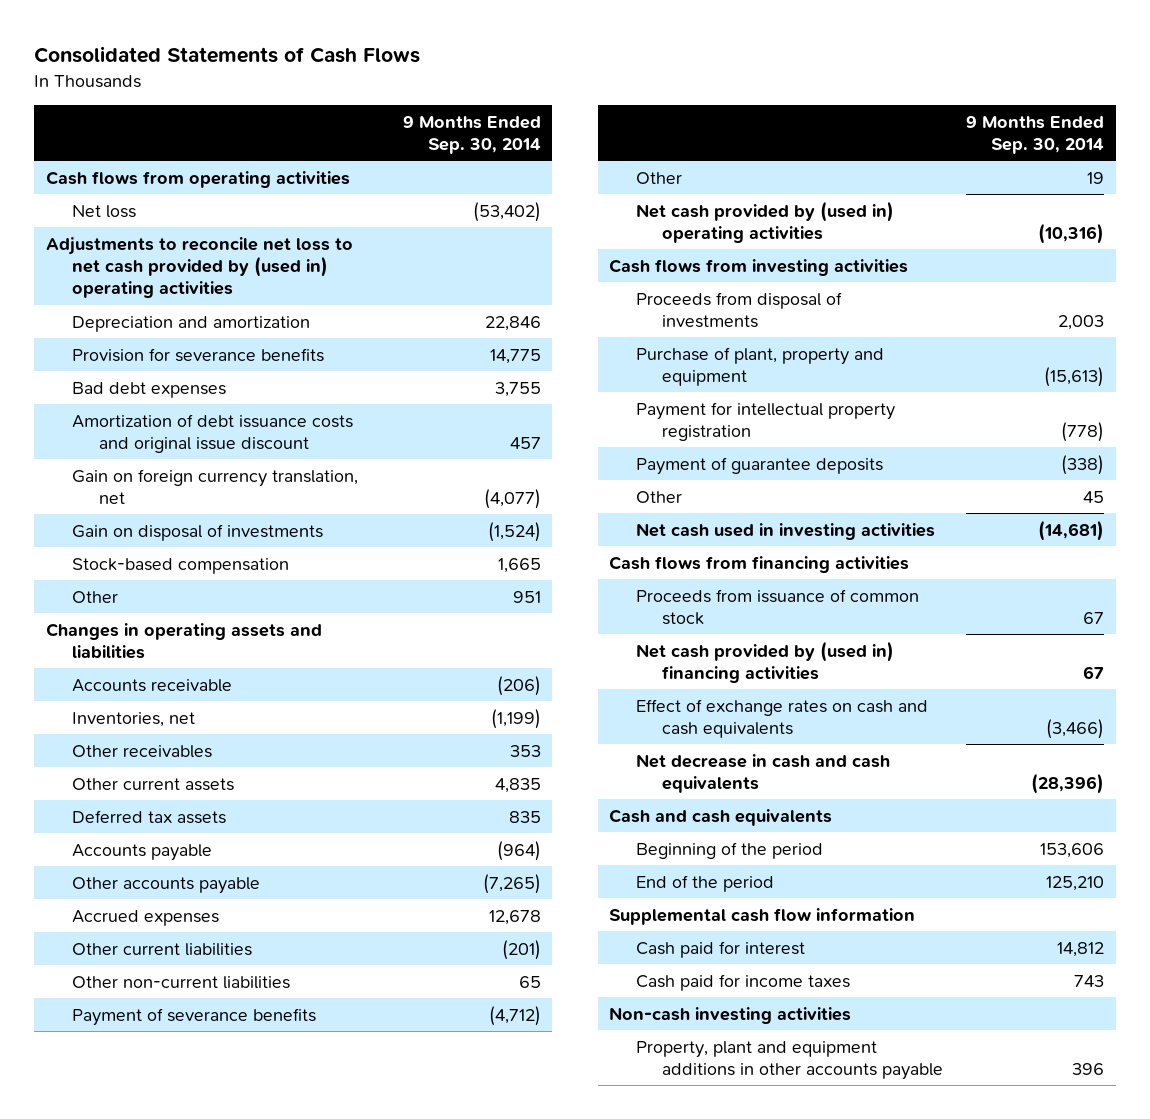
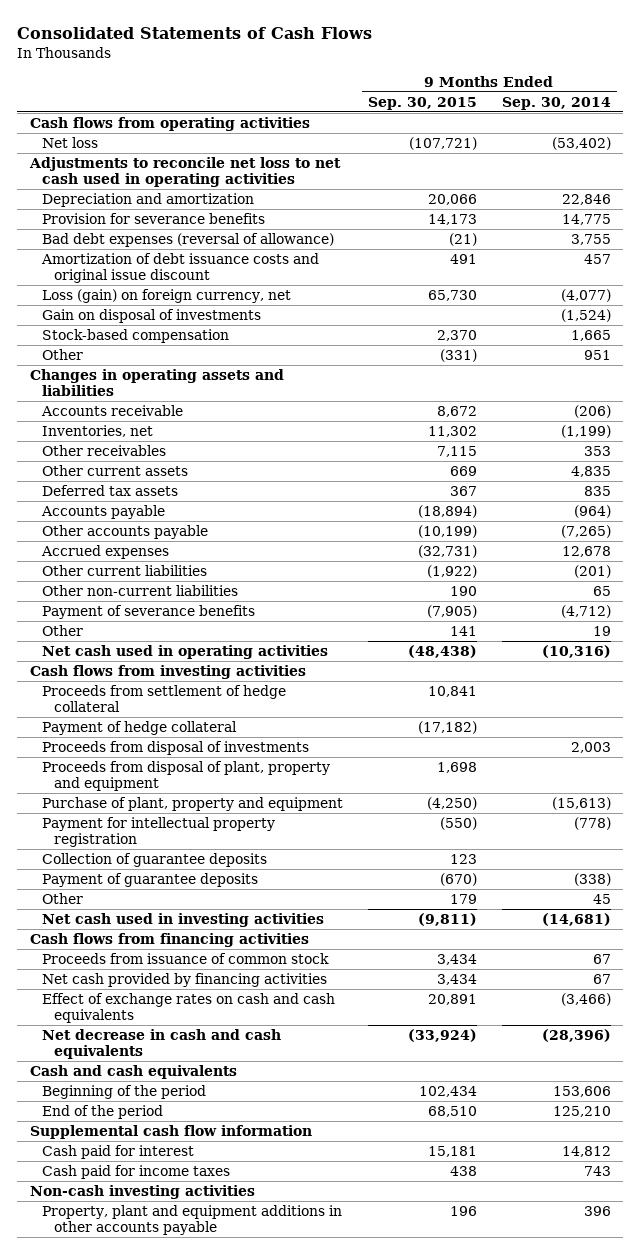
none -> [367,96,477,110] Sep. 30, 2015
[45,236,353,299] Adjustments to reconcile net loss to net cash provided by (used in) operating activities -> [28,157,341,188] Adjustments to reconcile net loss to net cash used in operating activities
[72,381,227,398] Bad debt expenses -> [42,233,335,248] Bad debt expenses (reversal of allowance)
[72,468,359,504] Gain on foreign currency translation, net -> [42,289,292,304] Loss (gain) on foreign currency, net
[635,200,894,243] Net cash provided by (used in) operating activities -> [42,645,329,660] Net cash used in operating activities
none -> [42,685,287,713] Proceeds from settlement of hedge collateral
none -> [42,721,238,736] Payment of hedge collateral
none -> [42,761,331,792] Proceeds from disposal of plant, property and equipment
none -> [42,853,268,868] Collection of guarantee deposits
[635,640,894,683] Net cash provided by (used in) financing activities -> [42,973,328,988] Net cash provided by financing activities

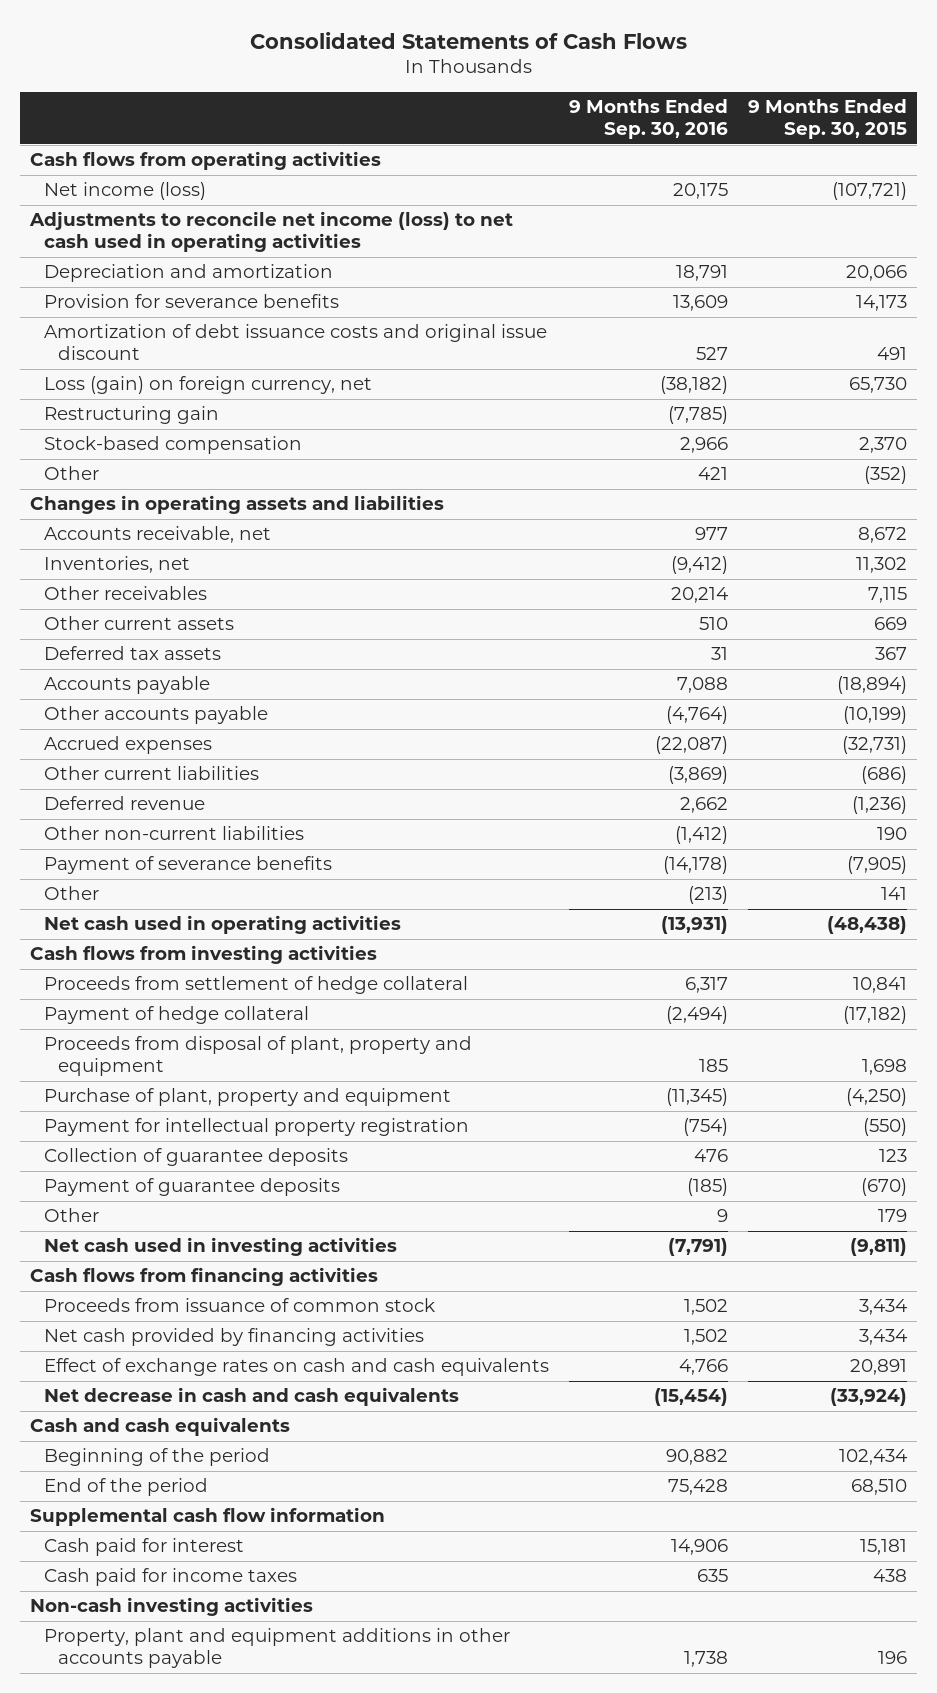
[501,96,611,110] Sep. 30, 2014 -> none
none -> [569,99,729,140] 9 Months Ended Sep. 30, 2016
[42,137,99,149] Net loss -> [43,182,206,201] Net income (loss)
[28,157,341,188] Adjustments to reconcile net loss to net cash used in operating activities -> [29,211,514,253] Adjustments to reconcile net income (loss) to net cash used in operating activities
[42,233,335,248] Bad debt expenses (reversal of allowance) -> none
[42,309,262,324] Gain on disposal of investments -> none
none -> [43,406,219,425] Restructuring gain
[439,349,477,363] (331) -> [864,466,908,485] (352)
[41,405,184,417] Accounts receivable -> [43,526,271,544] Accounts receivable, net
[426,565,477,579] (1,922) -> [861,766,908,785] (686)
none -> [43,796,205,811] Deferred revenue
[42,741,310,756] Proceeds from disposal of investments -> none

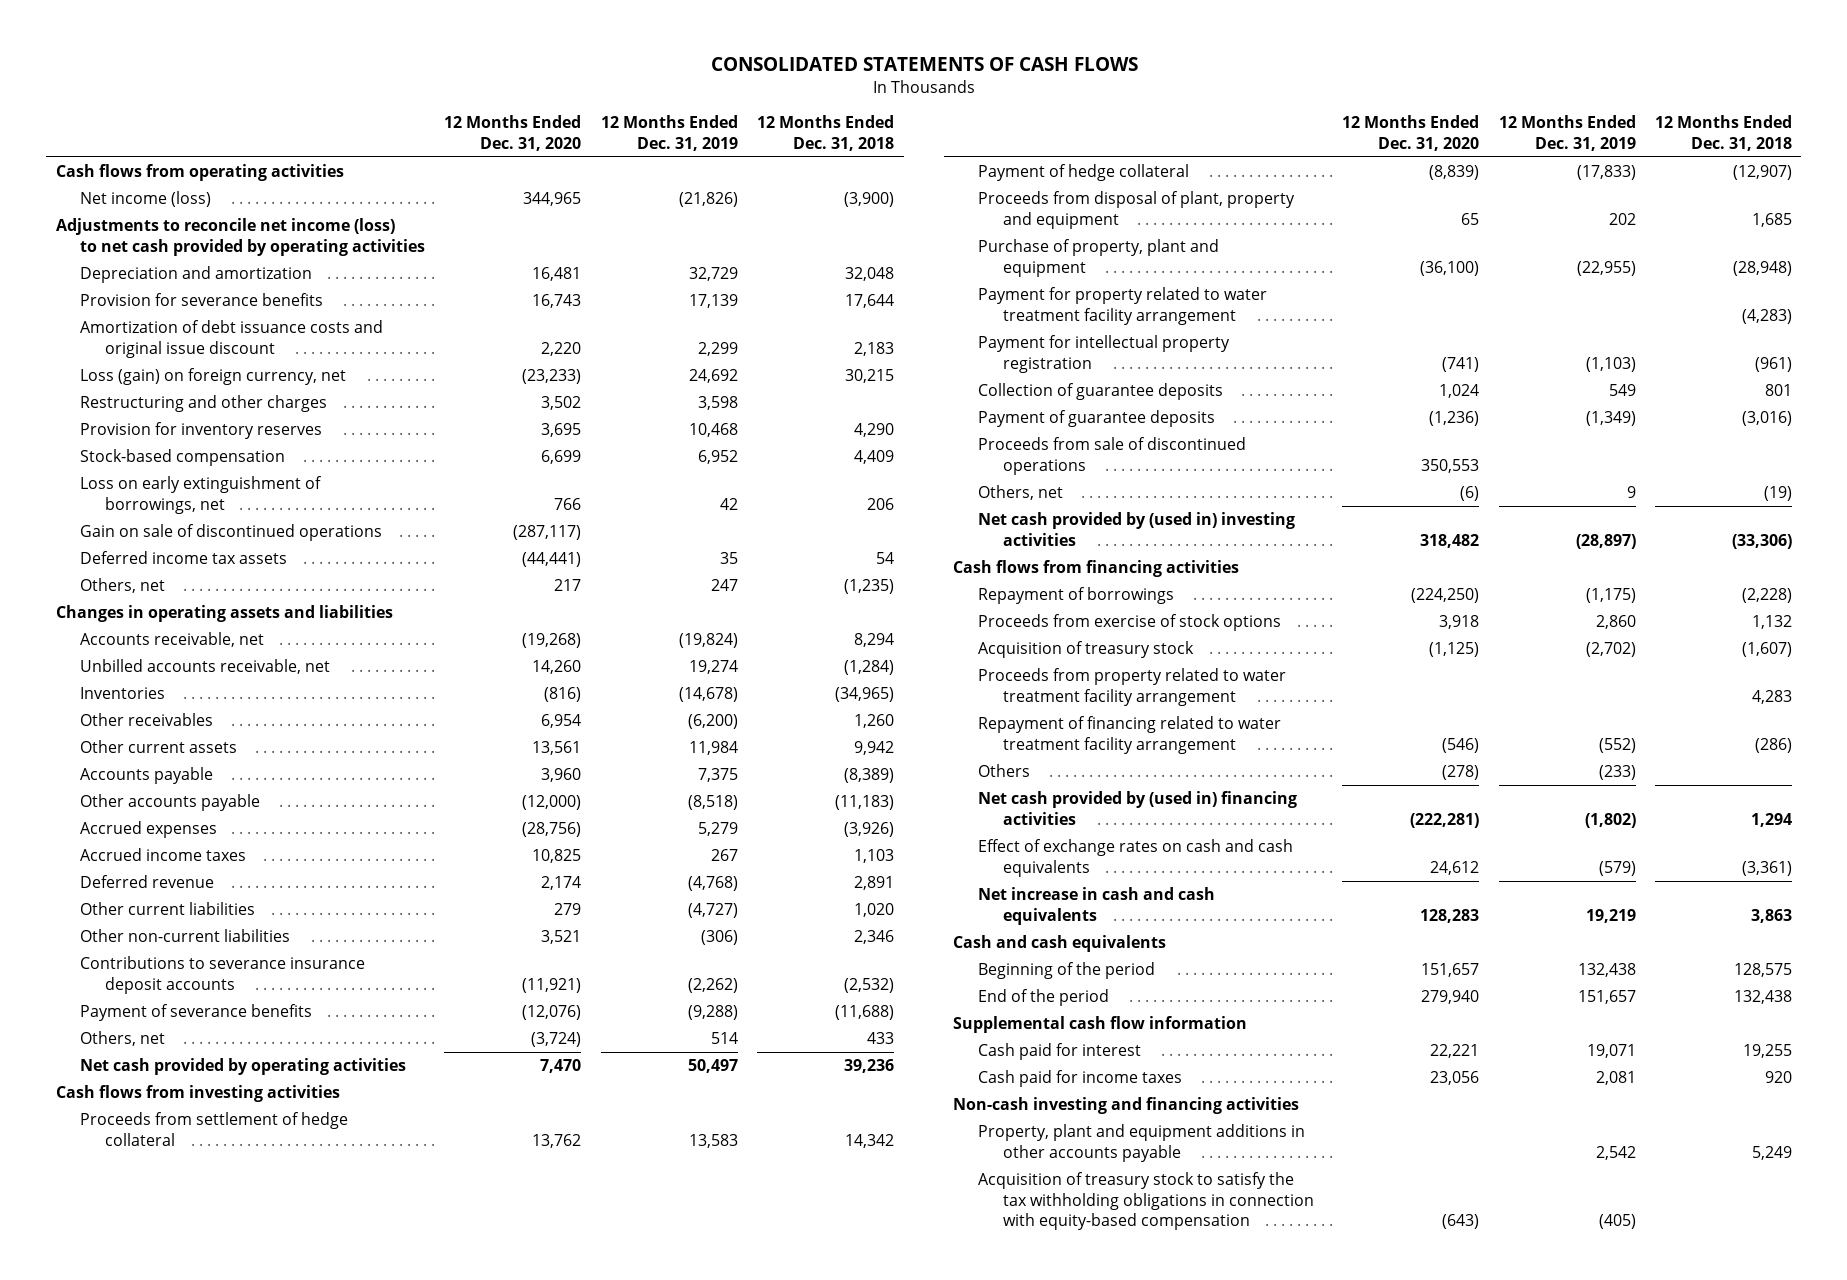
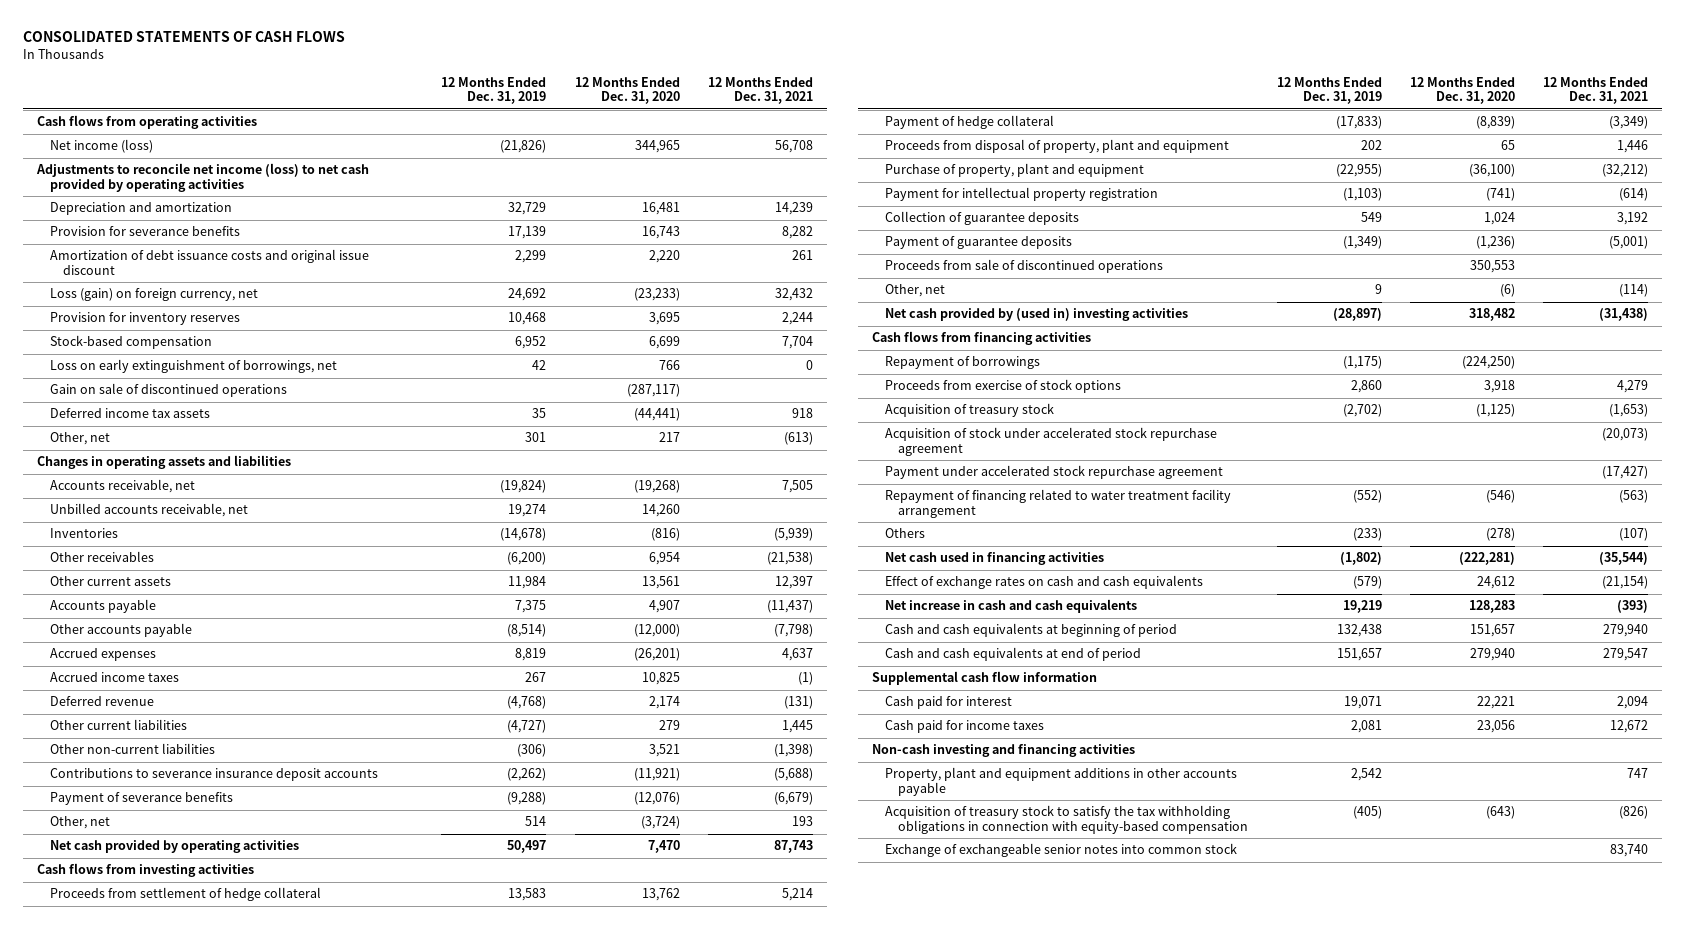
[756,115,894,151] 12 Months Ended Dec. 31, 2018 -> none
none -> [707,77,813,105] 12 Months Ended Dec. 31, 2021
[80,395,328,413] Restructuring and other charges -> none
[80,578,166,594] Others, net -> [50,432,111,446] Other, net
[710,579,738,592] 247 -> [525,432,547,443] 301
[541,768,582,783] 3,960 -> [648,600,680,614] 4,907
[687,795,738,811] (8,518) -> [507,624,547,638] (8,514)
[522,822,582,838] (28,756) -> [633,648,680,662] (26,201)
[697,822,738,837] 5,279 -> [515,648,547,662] 8,819
[80,1031,166,1047] Others, net -> [50,816,111,830] Other, net
[978,191,1296,229] Proceeds from disposal of plant, property and equipment -> [885,139,1230,154] Proceeds from disposal of property, plant and equipment
[978,287,1268,325] Payment for property related to water treatment facility arrangement -> none
[978,485,1064,501] Others, net -> [885,284,946,298] Other, net
[978,668,1287,706] Proceeds from property related to water treatment facility arrangement -> none
none -> [885,427,1218,456] Acquisition of stock under accelerated stock repurchase agreement
none -> [885,465,1224,480] Payment under accelerated stock repurchase agreement
[978,791,1298,825] Net cash provided by (used in) financing activities -> [885,552,1105,566] Net cash used in financing activities
[953,935,1167,953] Cash and cash equivalents -> none
[978,962,1156,980] Beginning of the period -> [885,623,1178,638] Cash and cash equivalents at beginning of period
[978,989,1110,1007] End of the period -> [885,647,1142,662] Cash and cash equivalents at end of period
none -> [885,843,1238,858] Exchange of exchangeable senior notes into common stock

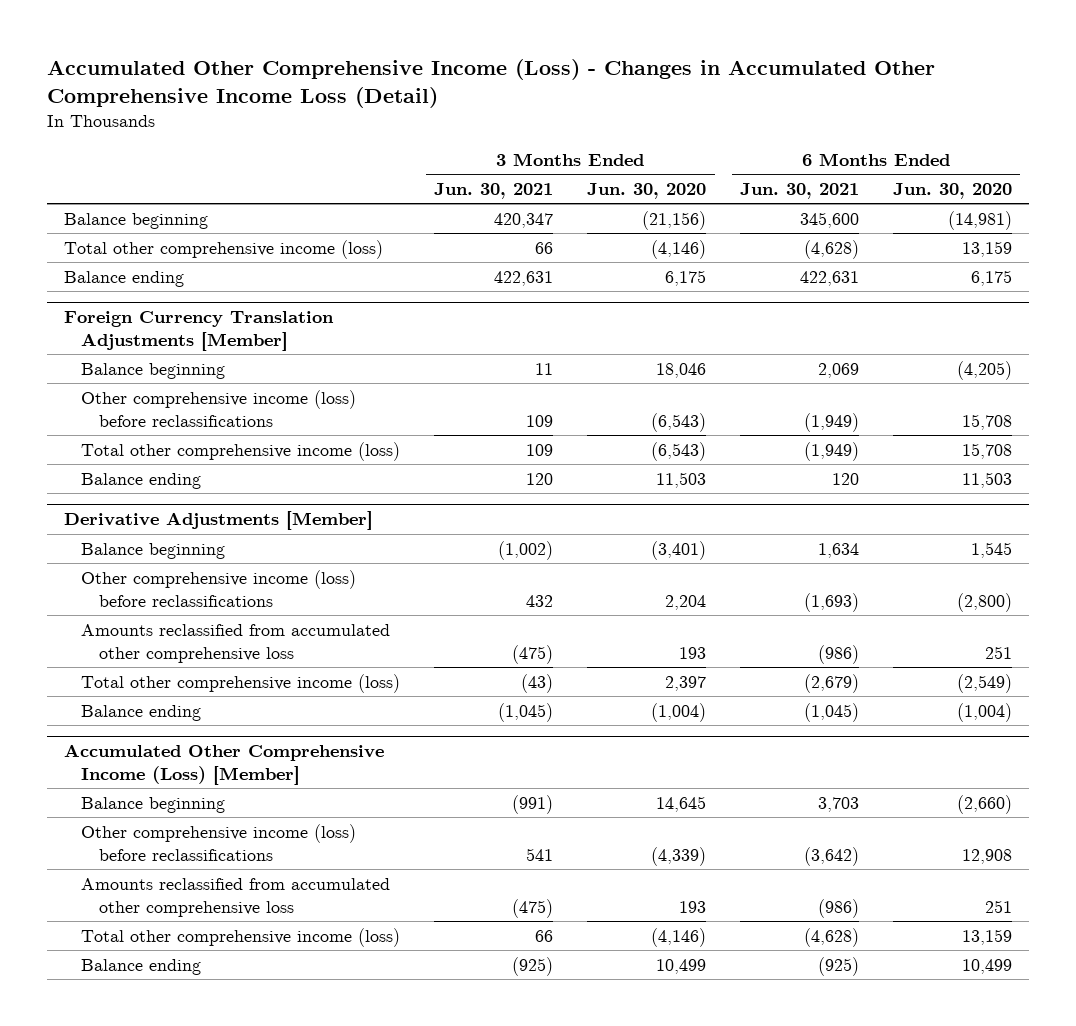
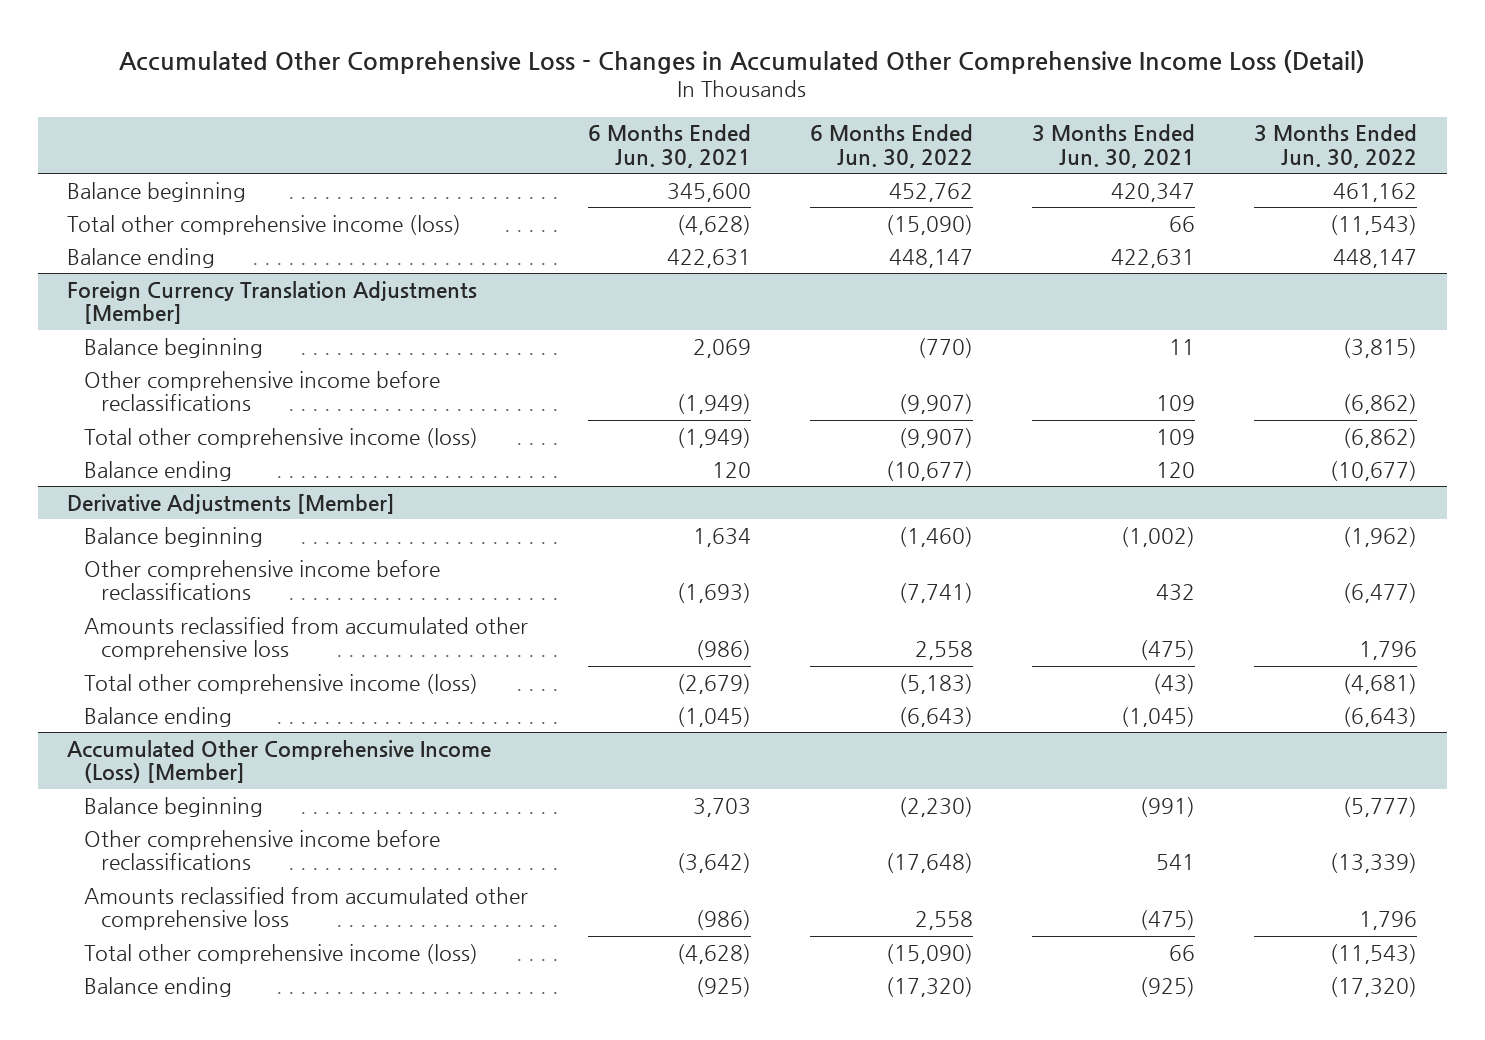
[47,58,936,108] Accumulated Other Comprehensive Income (Loss) - Changes in Accumulated Other Comprehensive Income Loss (Detail) -> [119,50,1366,75] Accumulated Other Comprehensive Loss - Changes in Accumulated Other Comprehensive Income Loss (Detail)
[587,182,707,199] Jun. 30, 2020 -> none
[893,182,1013,199] Jun. 30, 2020 -> none
none -> [809,124,973,168] 6 Months Ended Jun. 30, 2022
none -> [1254,124,1418,168] 3 Months Ended Jun. 30, 2022
[81,389,357,427] Other comprehensive income (loss) before reclassifications -> [84,370,441,412] Other comprehensive income before reclassifications
[81,569,357,607] Other comprehensive income (loss) before reclassifications -> [84,559,441,601] Other comprehensive income before reclassifications
[81,823,357,861] Other comprehensive income (loss) before reclassifications -> [84,829,441,871] Other comprehensive income before reclassifications

